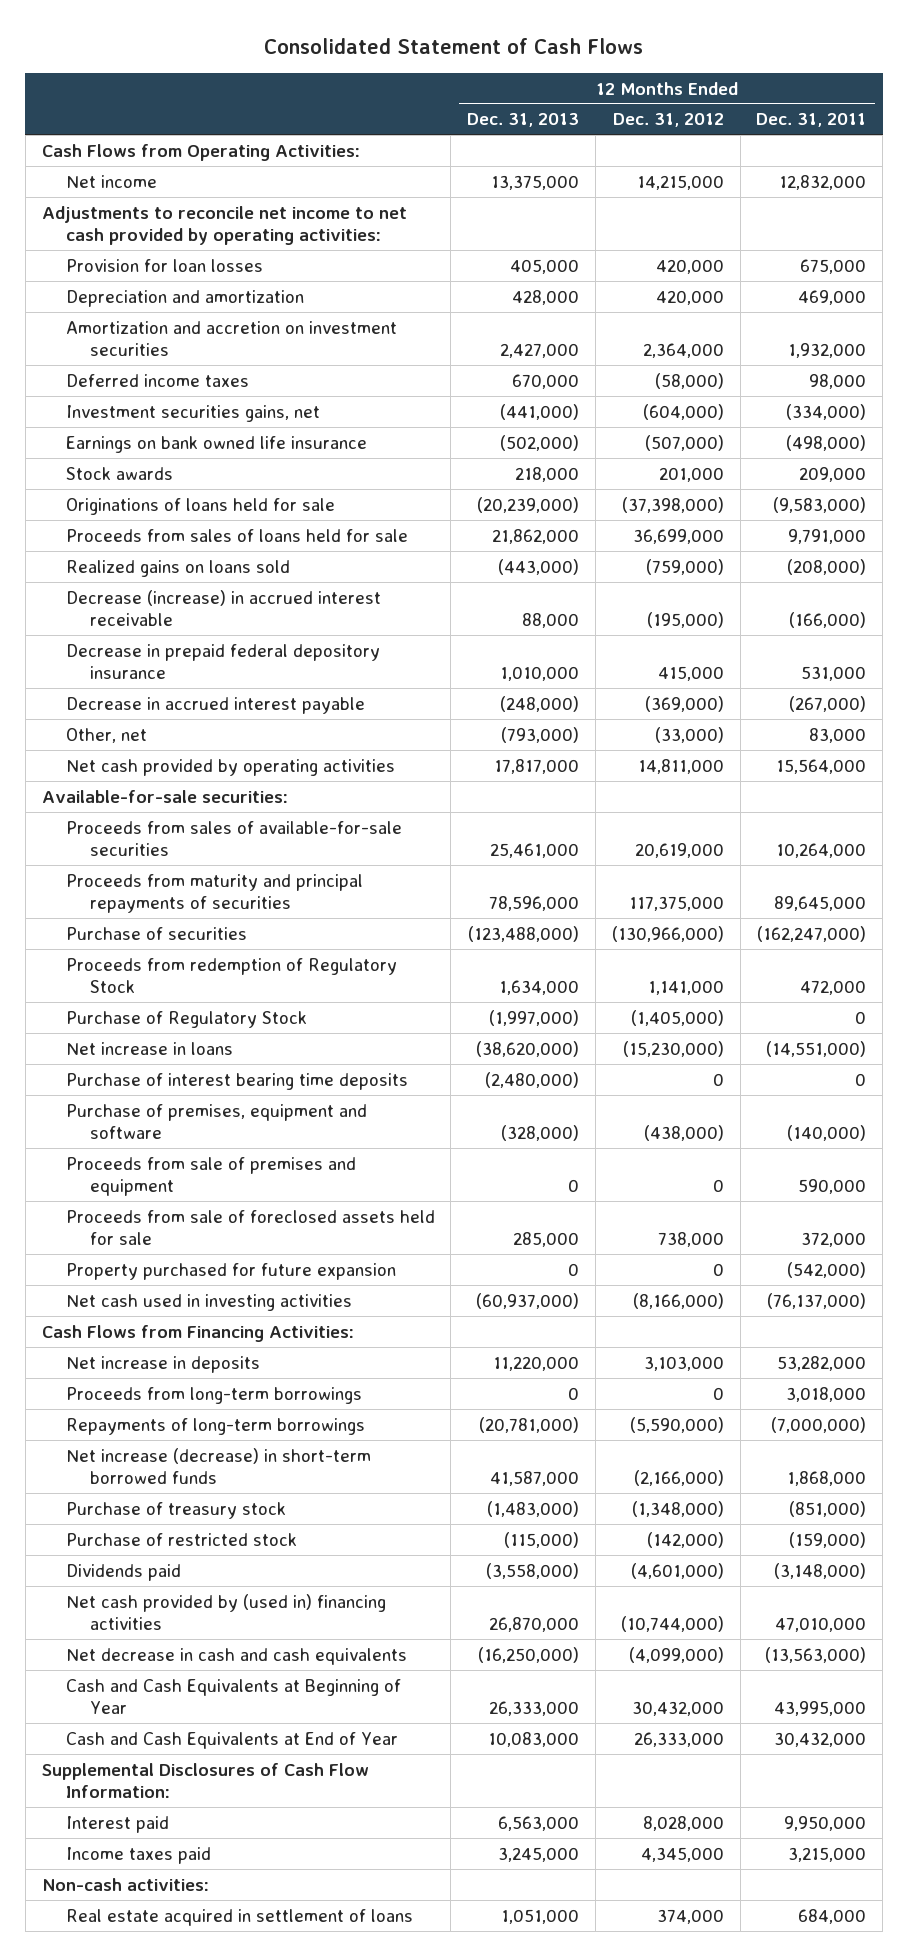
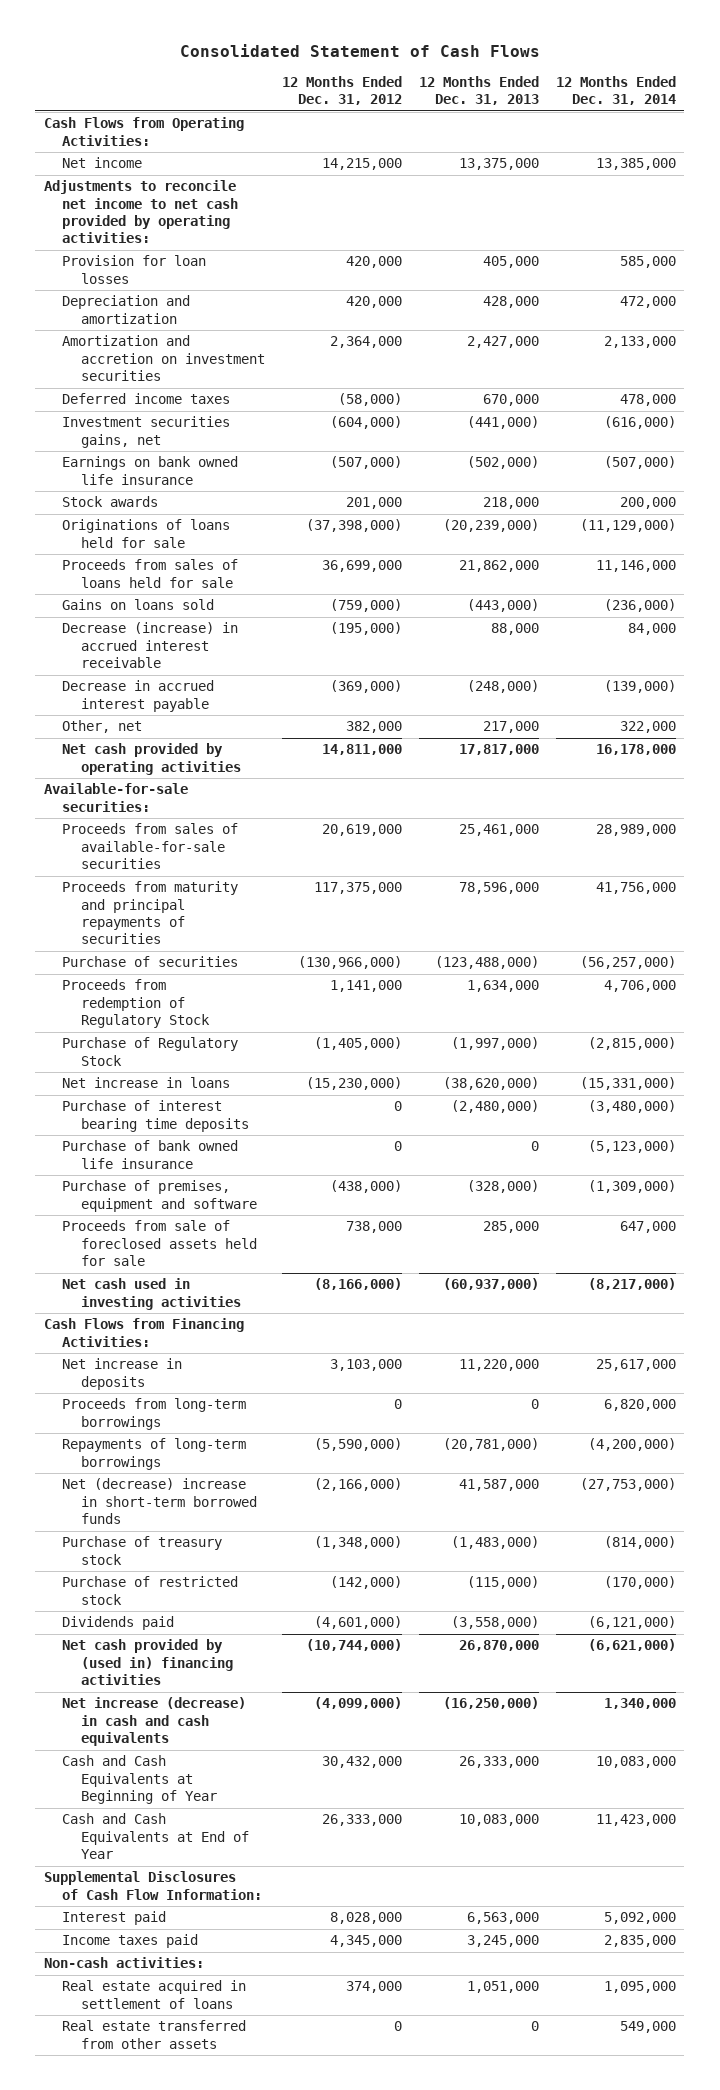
[756,113,867,128] Dec. 31, 2011 -> none
none -> [555,76,676,106] 12 Months Ended Dec. 31, 2014
[65,559,290,577] Realized gains on loans sold -> [62,599,215,611] Gains on loans sold
[65,643,380,680] Decrease in prepaid federal depository insurance -> none
[501,726,580,743] (793,000) -> [482,721,539,734] 217,000
[654,726,724,743] (33,000) -> [345,721,402,734] 382,000
none -> [62,1140,239,1169] Purchase of bank owned life insurance
[65,1156,356,1197] Proceeds from sale of premises and equipment -> none
[65,1262,396,1280] Property purchased for future expansion -> none
[65,1447,371,1485] Net increase (decrease) in short-term borrowed funds -> [62,1478,257,1525] Net (decrease) increase in short-term borrowed funds
[65,1647,407,1665] Net decrease in cash and cash equivalents -> [62,1697,247,1747] Net increase (decrease) in cash and cash equivalents
none -> [62,2020,247,2049] Real estate transferred from other assets

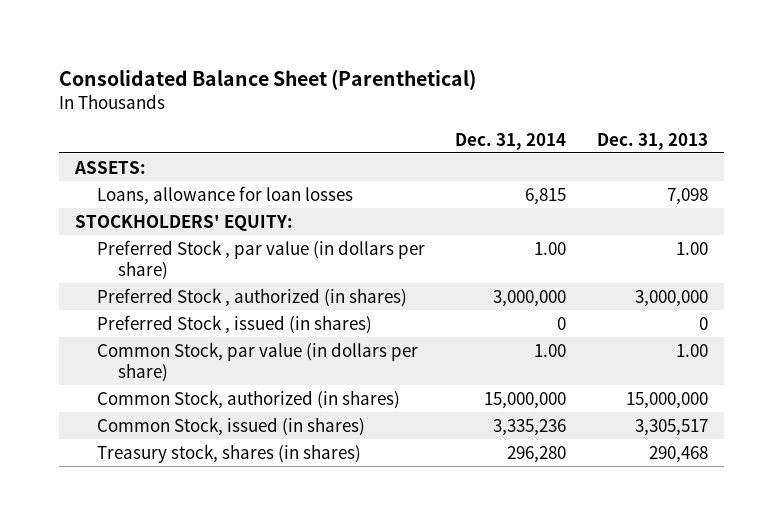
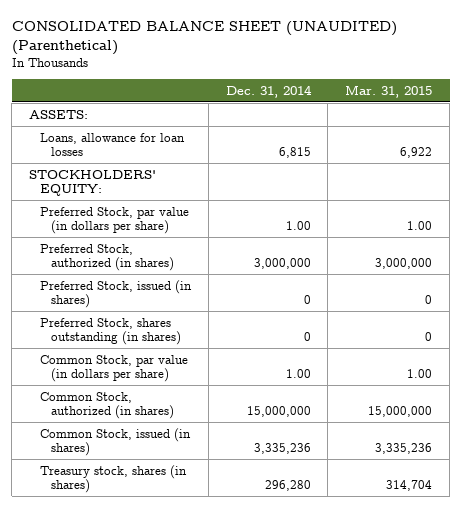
[59,68,477,90] Consolidated Balance Sheet (Parenthetical) -> [11,21,397,56] CONSOLIDATED BALANCE SHEET (UNAUDITED) (Parenthetical)
[597,132,709,150] Dec. 31, 2013 -> none
none -> [345,84,433,98] Mar. 31, 2015
[96,239,425,281] Preferred Stock , par value (in dollars per share) -> [39,206,189,235] Preferred Stock, par value (in dollars per share)
[96,287,407,307] Preferred Stock , authorized (in shares) -> [39,243,174,272] Preferred Stock, authorized (in shares)
[96,314,372,334] Preferred Stock , issued (in shares) -> [39,279,192,309] Preferred Stock, issued (in shares)
none -> [39,317,181,346] Preferred Stock, shares outstanding (in shares)

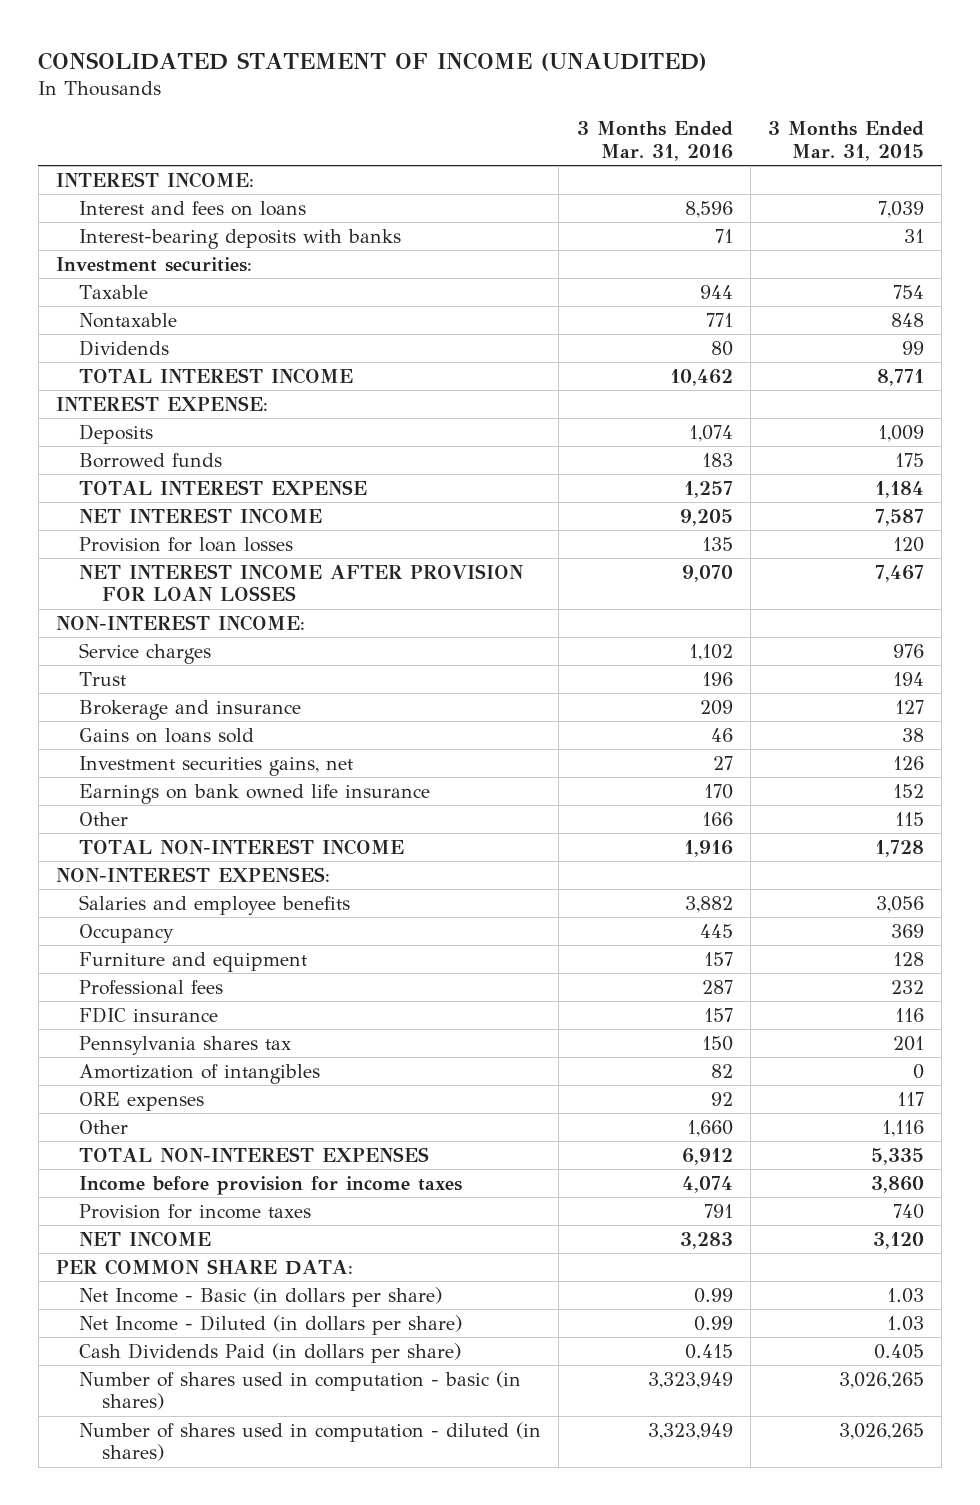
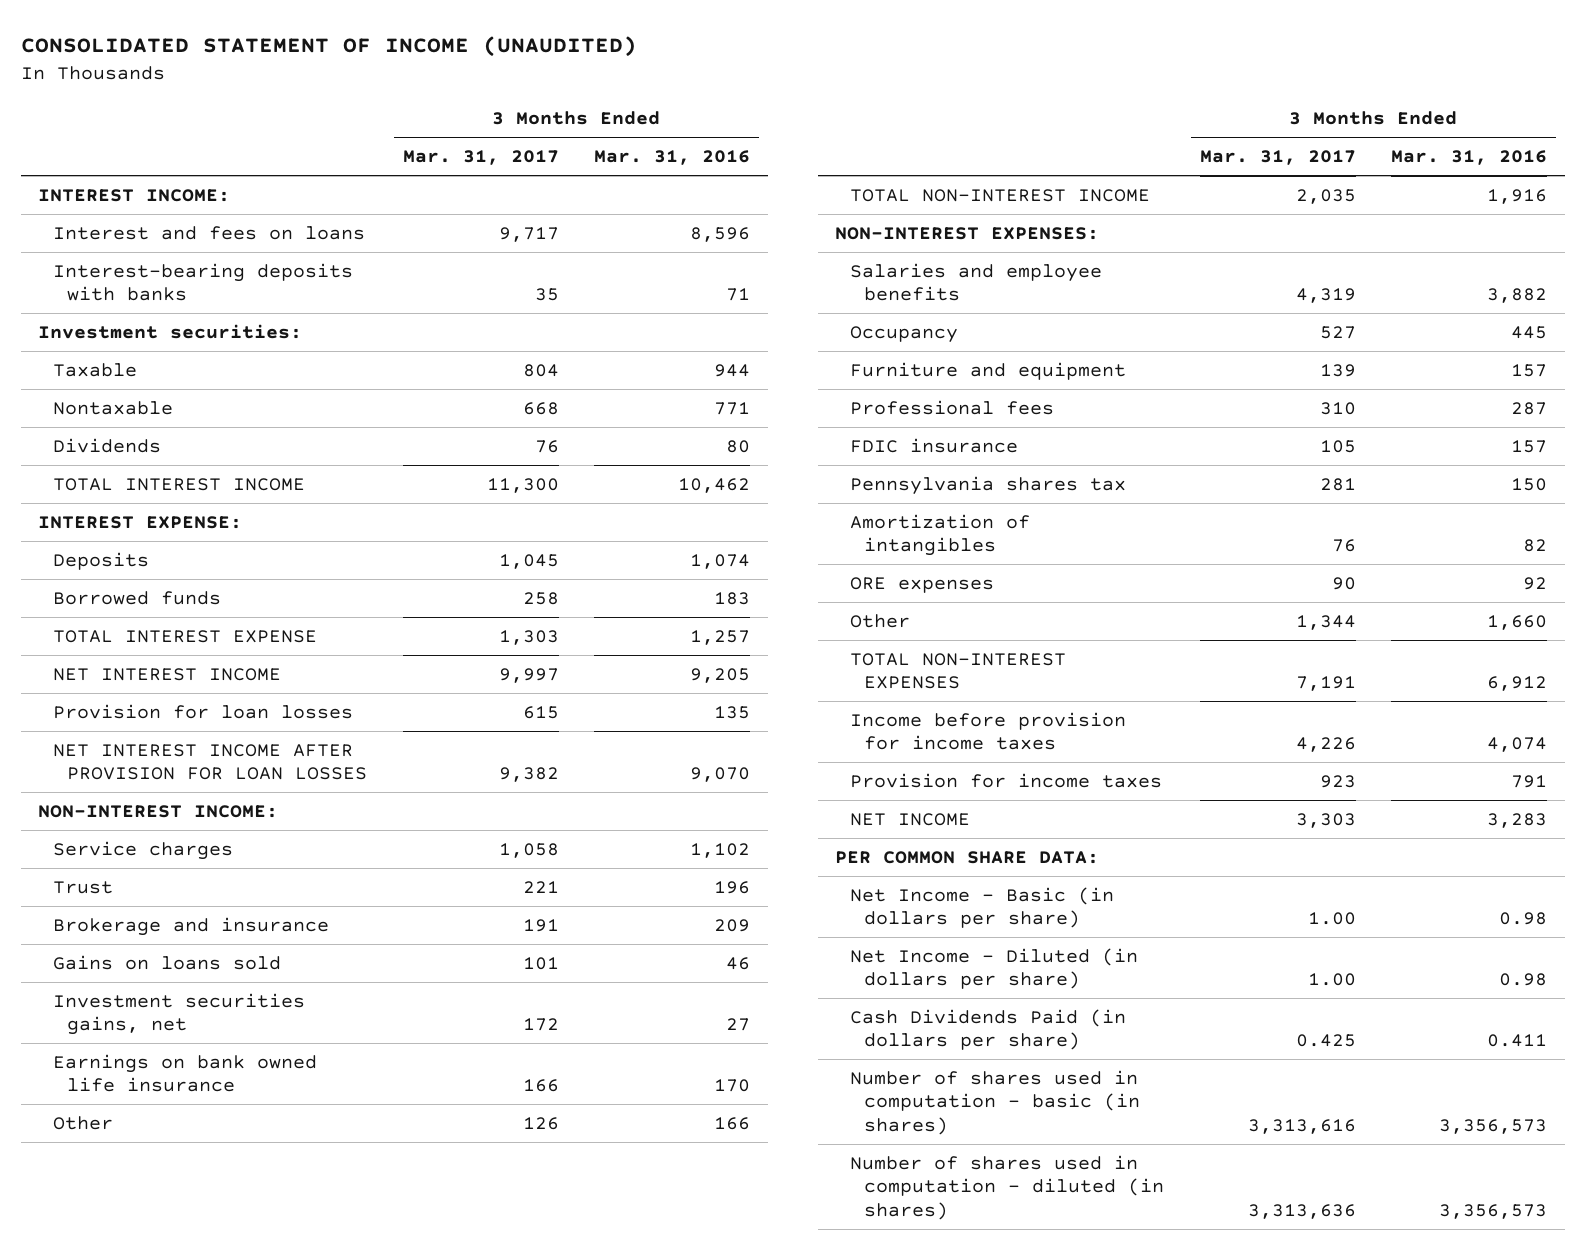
[767,121,924,161] 3 Months Ended Mar. 31, 2015 -> none
none -> [402,150,559,166] Mar. 31, 2017
[693,1287,733,1303] 0.99 -> [1498,912,1547,926] 0.98
[693,1315,733,1331] 0.99 -> [1498,973,1547,987] 0.98
[684,1343,733,1359] 0.415 -> [1486,1034,1547,1048] 0.411
[647,1371,733,1389] 3,323,949 -> [1438,1118,1547,1134] 3,356,573
[647,1422,733,1440] 3,323,949 -> [1438,1203,1547,1219] 3,356,573

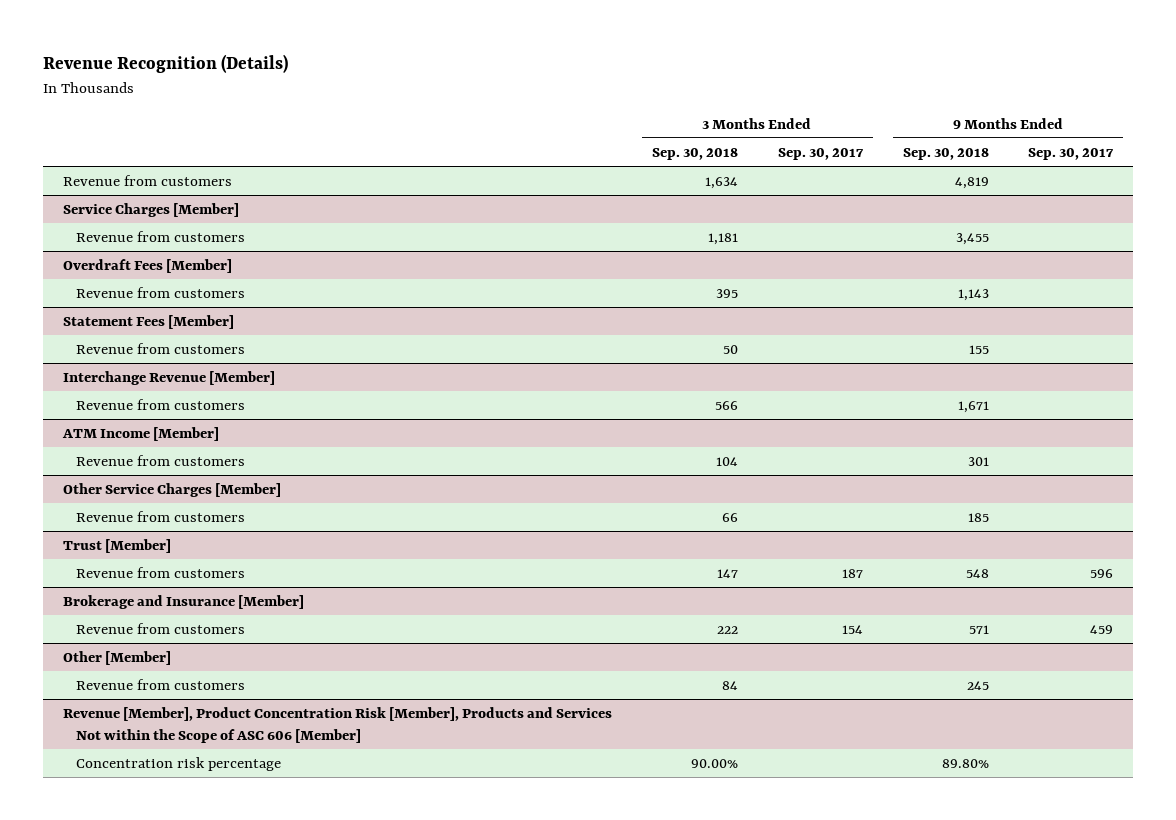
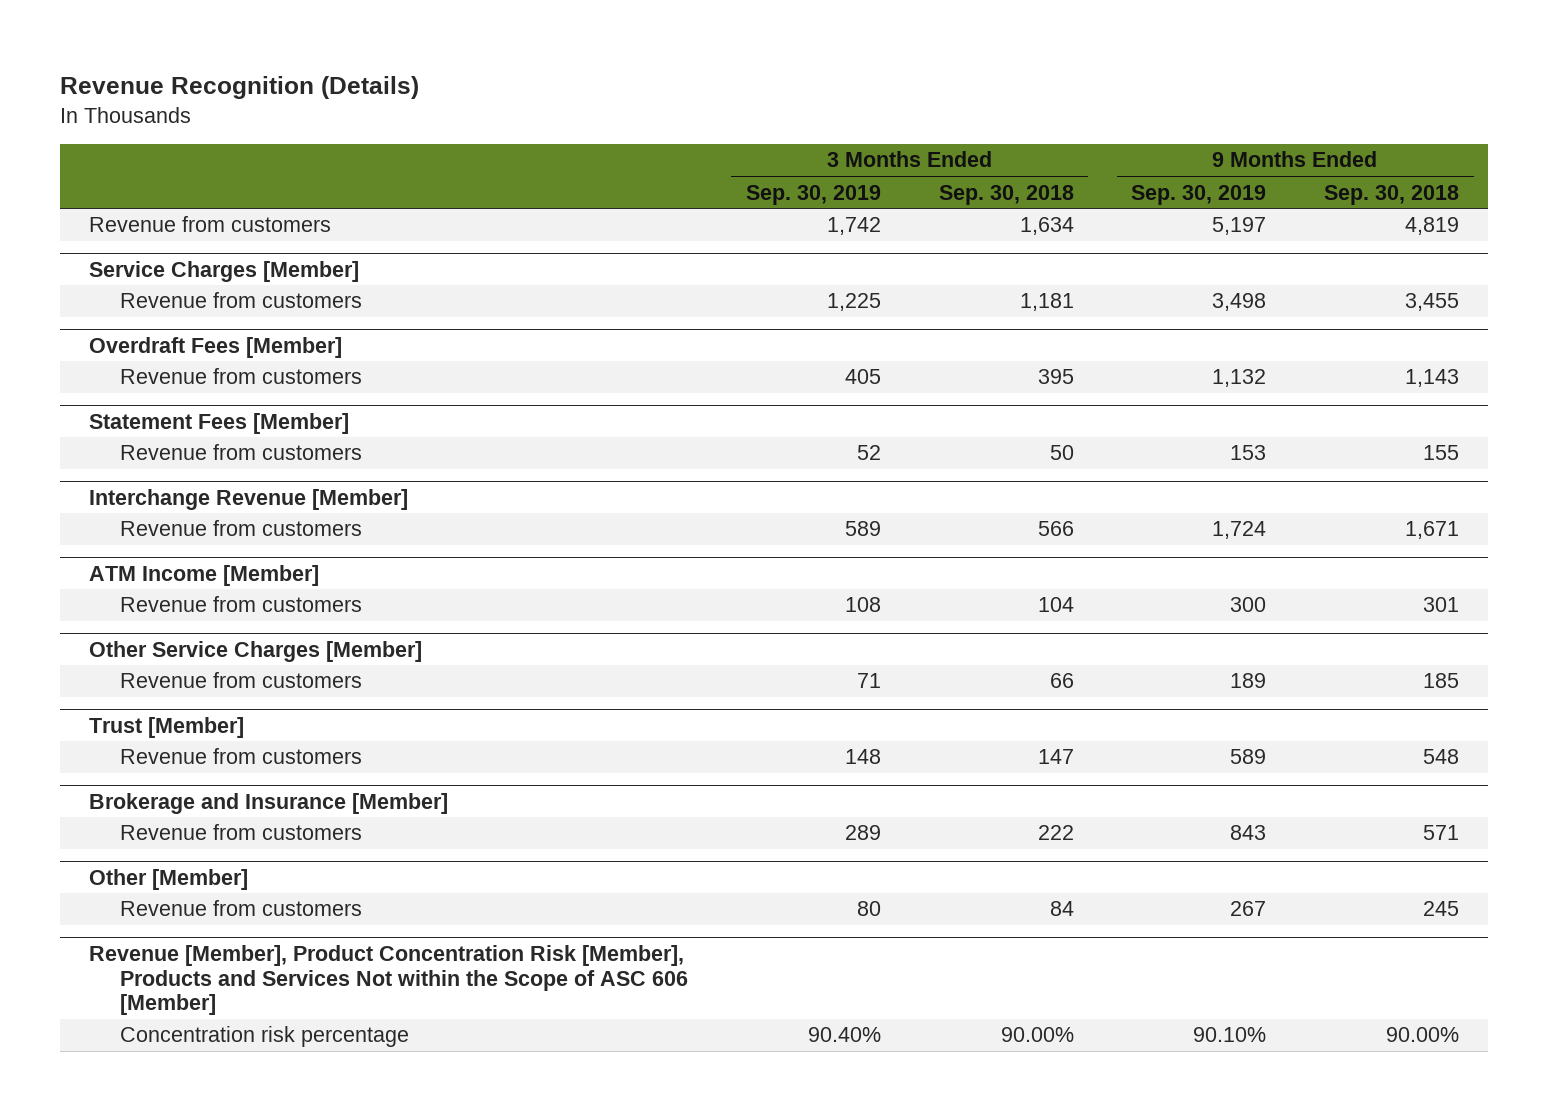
[777,147,864,160] Sep. 30, 2017 -> none
[1028,147,1115,160] Sep. 30, 2017 -> none
none -> [745,184,881,205] Sep. 30, 2019
none -> [1131,184,1267,205] Sep. 30, 2019
[941,758,989,768] 89.80% -> [1386,1027,1460,1043] 90.00%

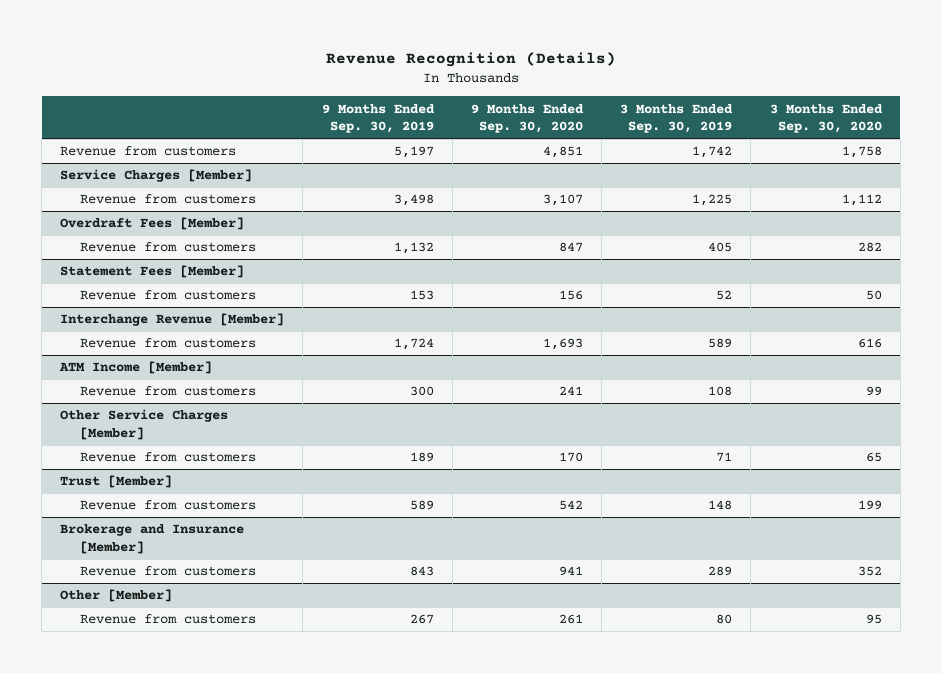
[938,184,1074,205] Sep. 30, 2018 -> none
[1324,184,1460,205] Sep. 30, 2018 -> none
none -> [470,103,584,134] 9 Months Ended Sep. 30, 2020
none -> [769,103,883,134] 3 Months Ended Sep. 30, 2020
[89,944,688,1016] Revenue [Member], Product Concentration Risk [Member], Products and Services Not within the Scope of ASC 606 [Member] -> none
[119,1026,409,1048] Concentration risk percentage -> none

